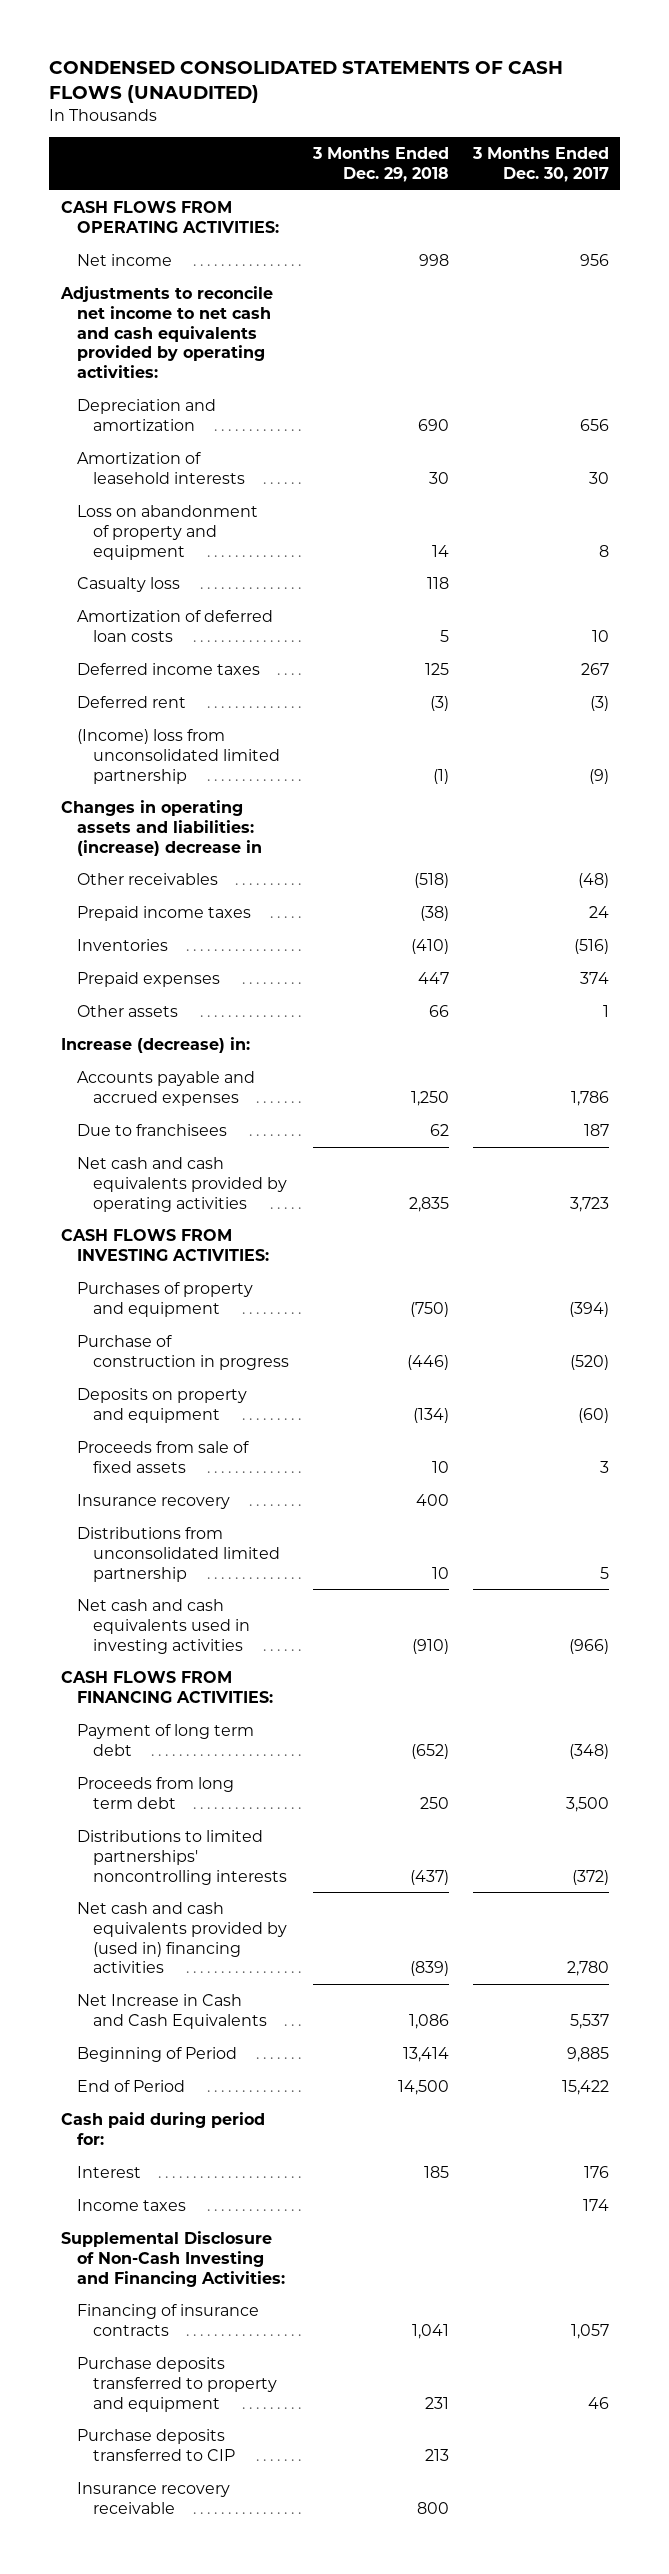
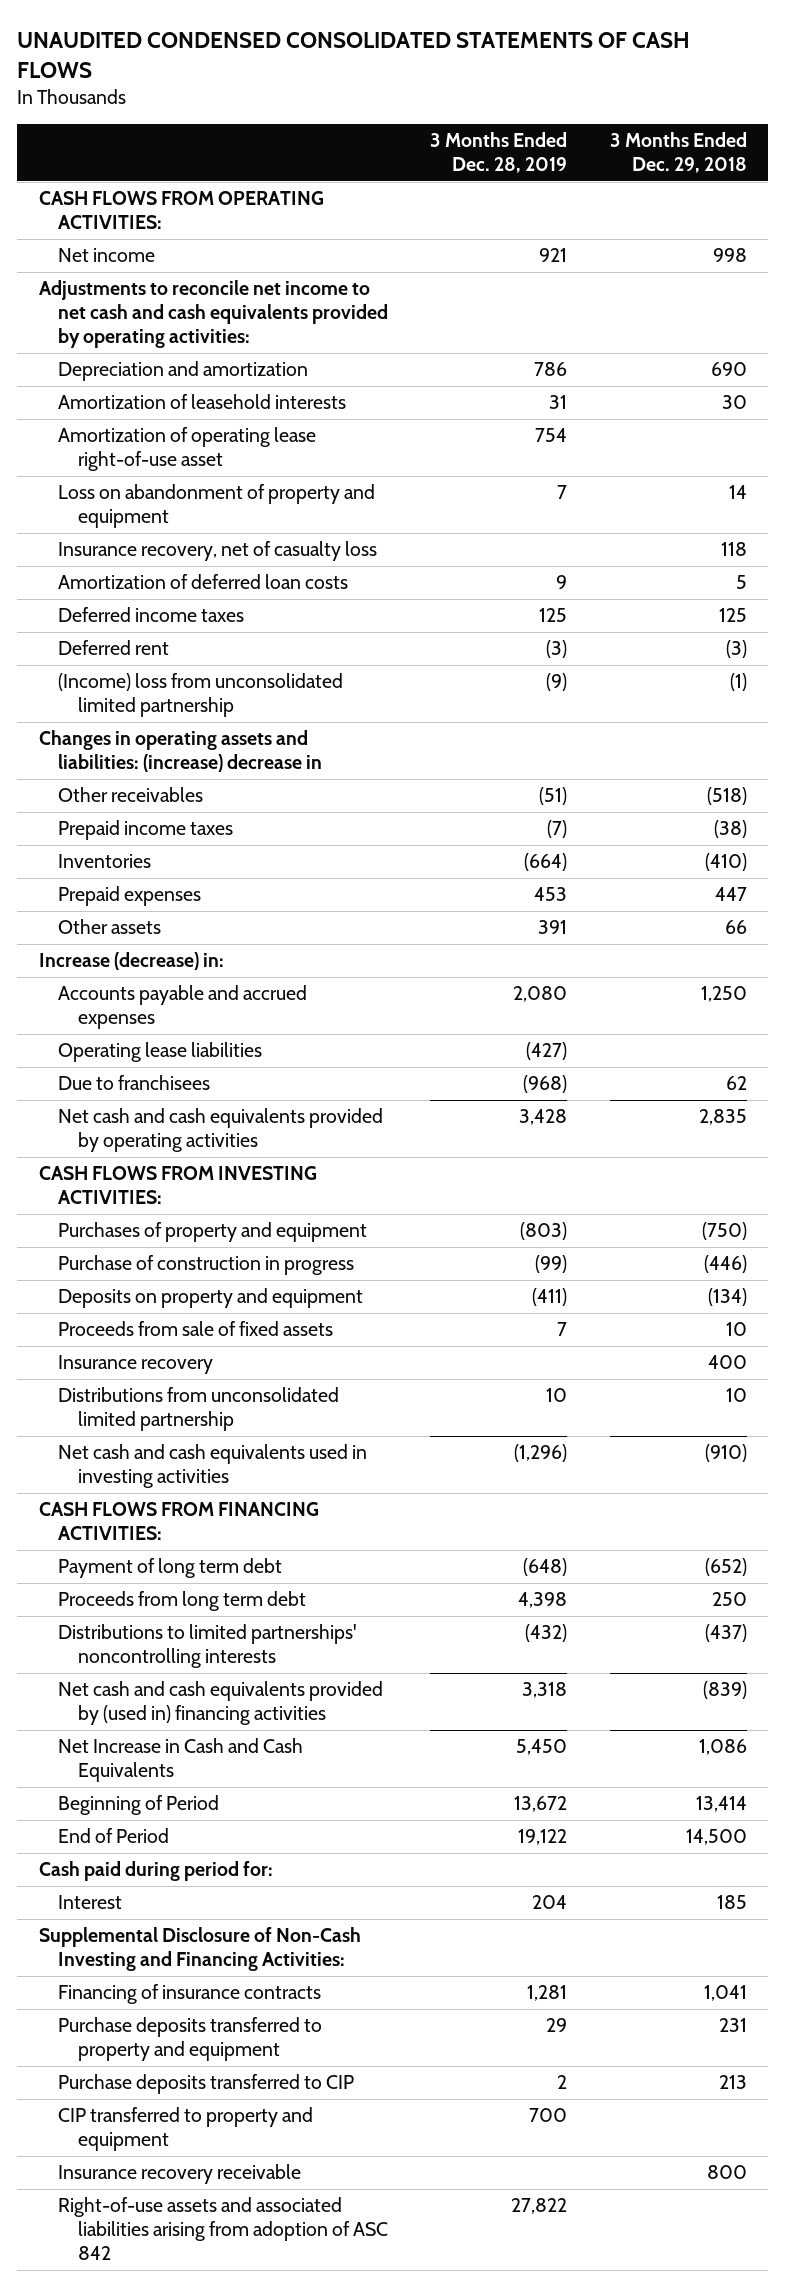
[48,61,563,104] CONDENSED CONSOLIDATED STATEMENTS OF CASH FLOWS (UNAUDITED) -> [17,31,691,79] UNAUDITED CONDENSED CONSOLIDATED STATEMENTS OF CASH FLOWS
[471,147,609,183] 3 Months Ended Dec. 30, 2017 -> none
none -> [430,132,568,174] 3 Months Ended Dec. 28, 2019
none -> [58,427,317,472] Amortization of operating lease right-of-use asset
[77,577,181,593] Casualty loss -> [58,541,378,562] Insurance recovery, net of casualty loss
none -> [58,1042,263,1063] Operating lease liabilities
[77,2199,187,2212] Income taxes -> none
none -> [58,2107,314,2152] CIP transferred to property and equipment
none -> [58,2197,388,2261] Right-of-use assets and associated liabilities arising from adoption of ASC 842

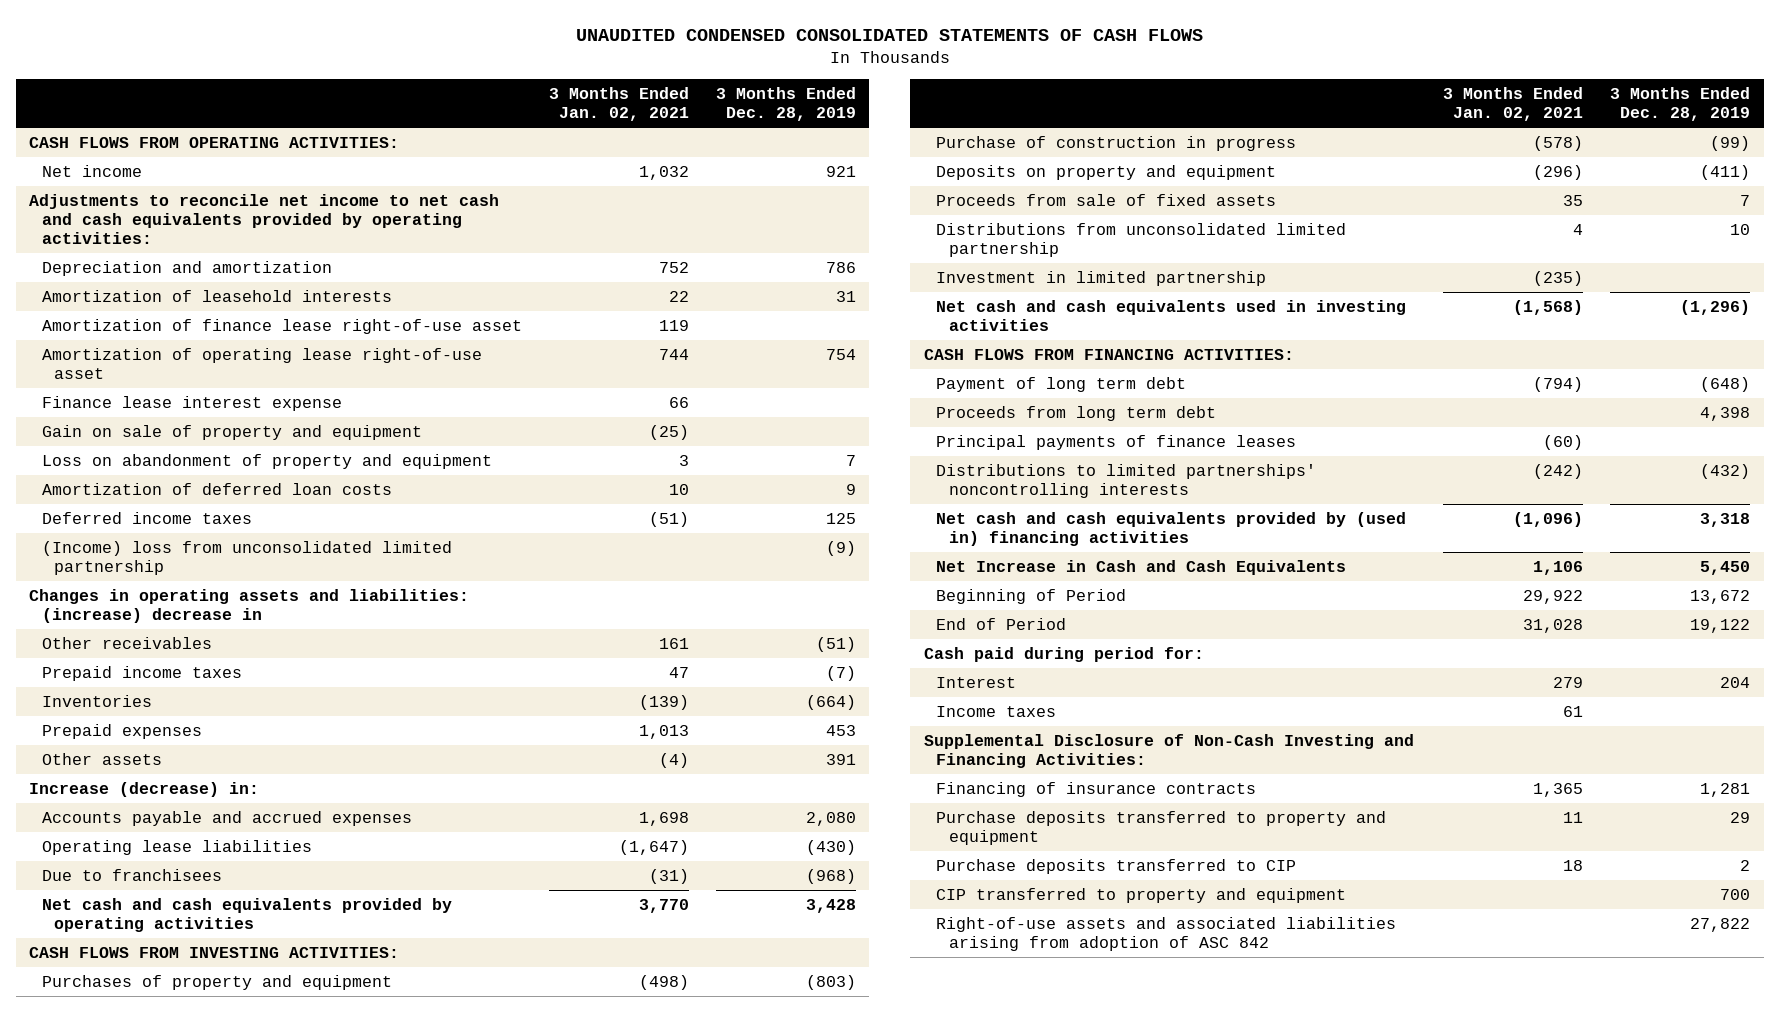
[609,132,747,174] 3 Months Ended Dec. 29, 2018 -> none
none -> [548,87,689,122] 3 Months Ended Jan. 02, 2021
none -> [41,318,522,334] Amortization of finance lease right-of-use asset
none -> [41,395,342,411] Finance lease interest expense
none -> [41,424,422,440] Gain on sale of property and equipment
[58,541,378,562] Insurance recovery, net of casualty loss -> none
[58,640,170,656] Deferred rent -> none
[526,1042,568,1061] (427) -> [805,839,856,855] (430)
[58,1355,214,1375] Insurance recovery -> none
none -> [936,270,1267,286] Investment in limited partnership
none -> [936,434,1297,450] Principal payments of finance leases
none -> [936,705,1057,717] Income taxes
[58,2164,302,2185] Insurance recovery receivable -> none

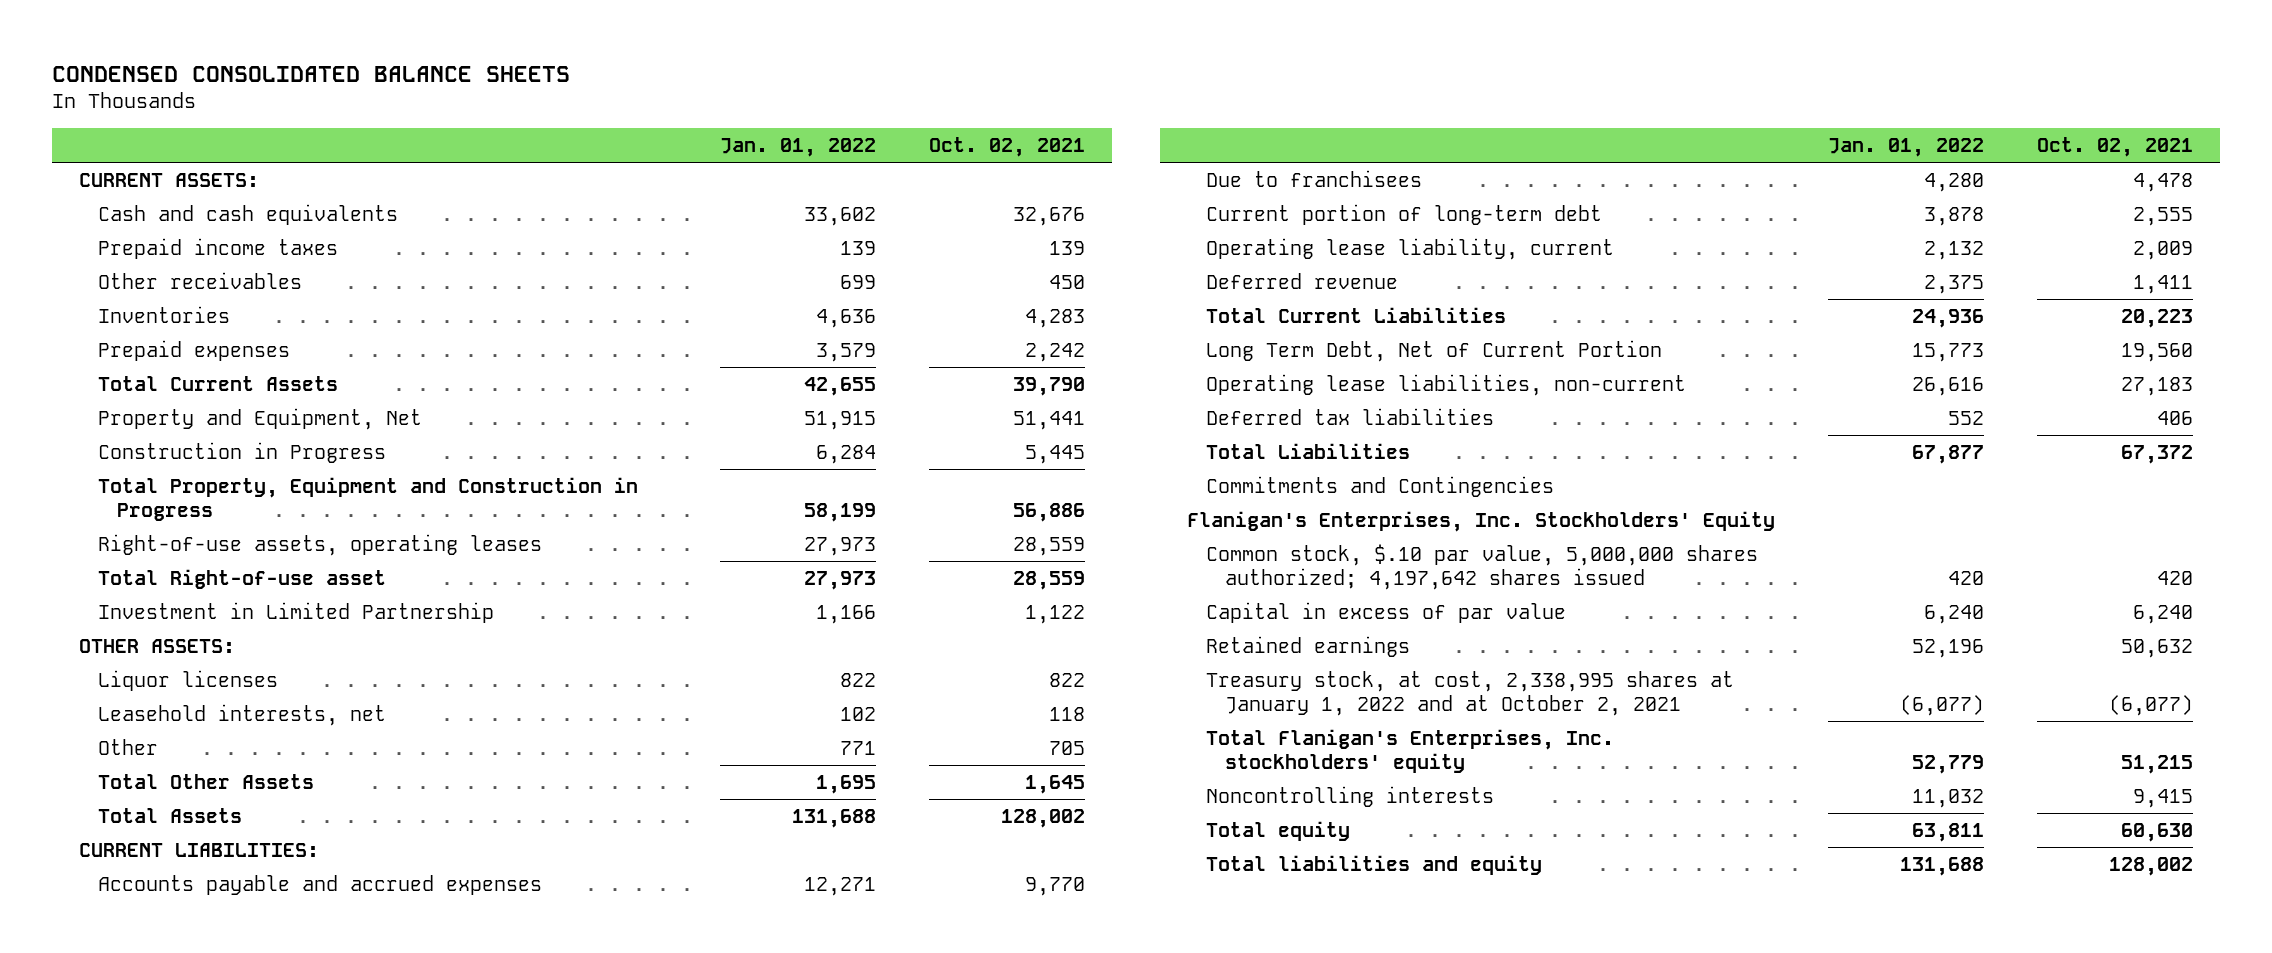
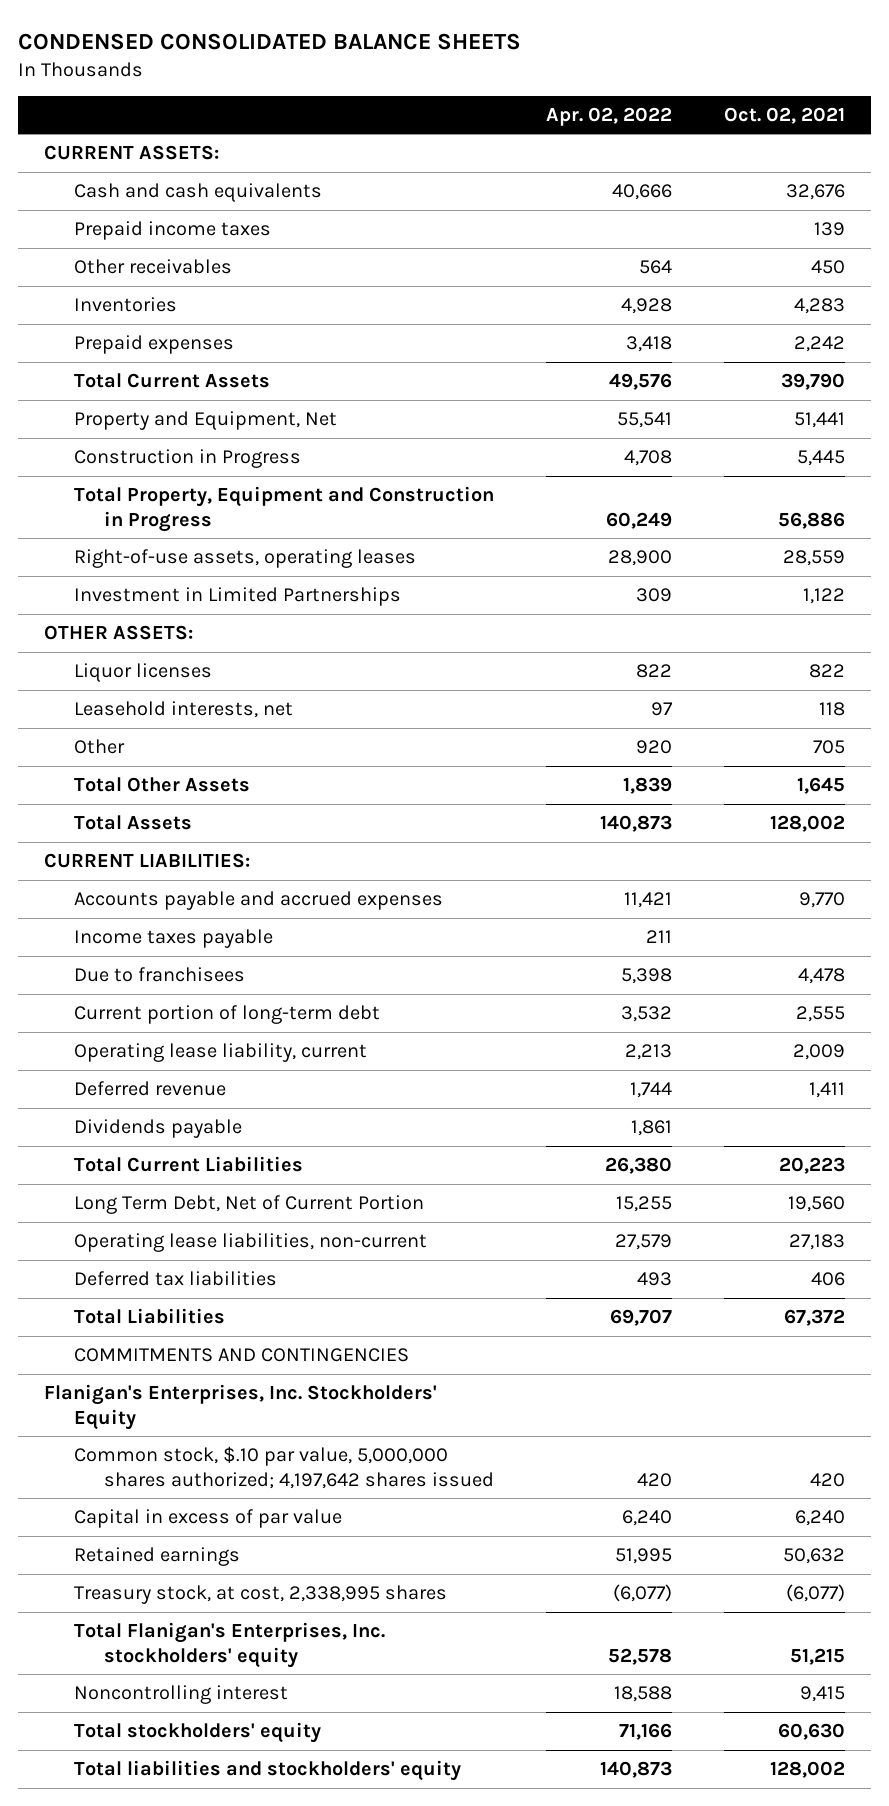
[719,137,876,157] Jan. 01, 2022 -> none
none -> [545,106,672,126] Apr. 02, 2022
[98,569,387,590] Total Right-of-use asset -> none
[98,602,495,624] Investment in Limited Partnership -> [73,587,401,607] Investment in Limited Partnerships
none -> [73,929,273,949] Income taxes payable
none -> [73,1119,242,1139] Dividends payable
[1205,476,1554,498] Commitments and Contingencies -> [73,1348,409,1363] COMMITMENTS AND CONTINGENCIES
[1205,671,1734,716] Treasury stock, at cost, 2,338,995 shares at January 1, 2022 and at October 2, 2021 -> [73,1585,447,1605] Treasury stock, at cost, 2,338,995 shares
[1205,786,1494,808] Noncontrolling interests -> [73,1685,288,1705] Noncontrolling interest
[1205,821,1350,842] Total equity -> [73,1722,321,1744] Total stockholders' equity
[1205,855,1542,876] Total liabilities and equity -> [73,1760,461,1782] Total liabilities and stockholders' equity

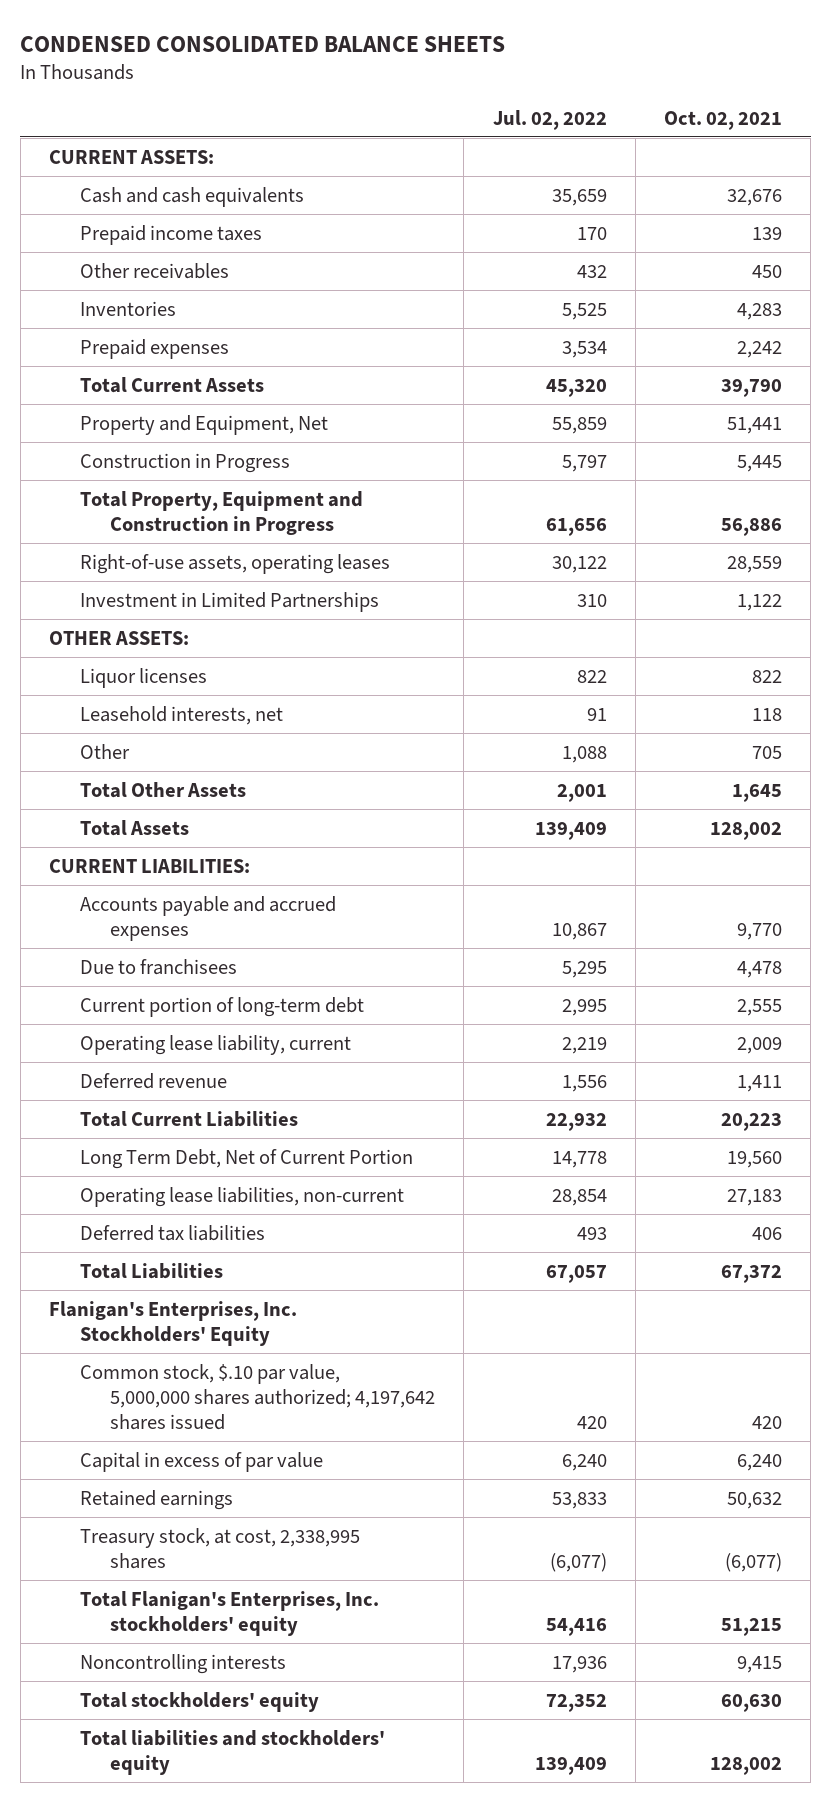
[545,106,672,126] Apr. 02, 2022 -> none
none -> [492,109,607,130] Jul. 02, 2022
[73,929,273,949] Income taxes payable -> none
[73,1119,242,1139] Dividends payable -> none
[73,1348,409,1363] COMMITMENTS AND CONTINGENCIES -> none
[73,1685,288,1705] Noncontrolling interest -> [79,1653,286,1674] Noncontrolling interests

